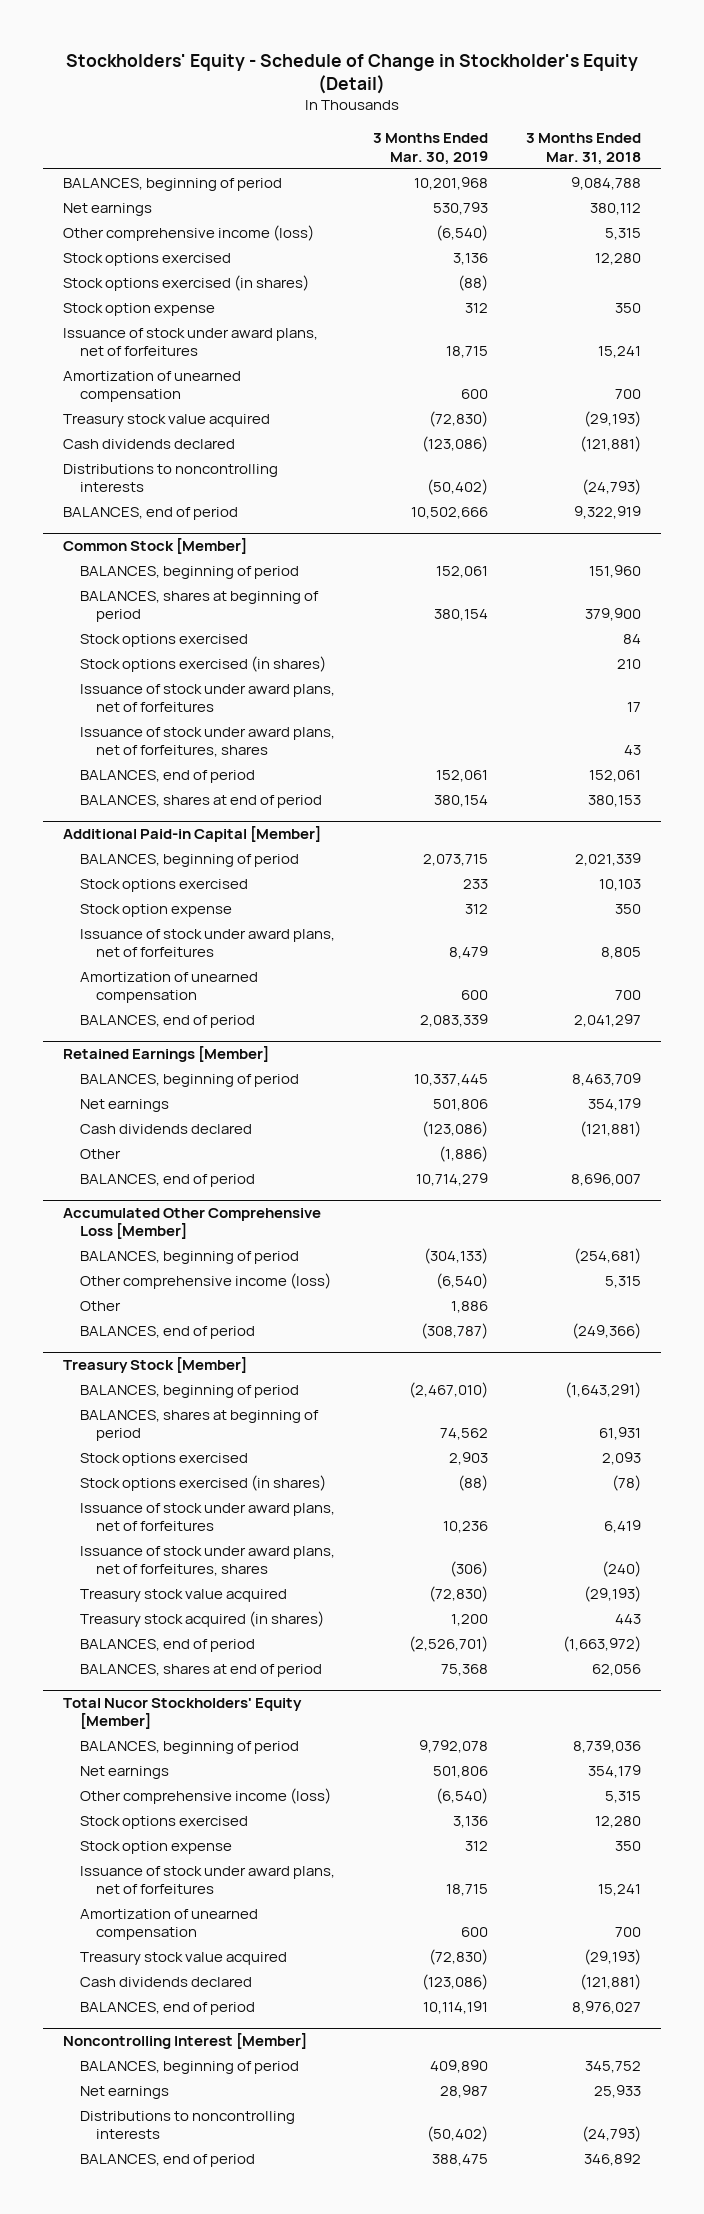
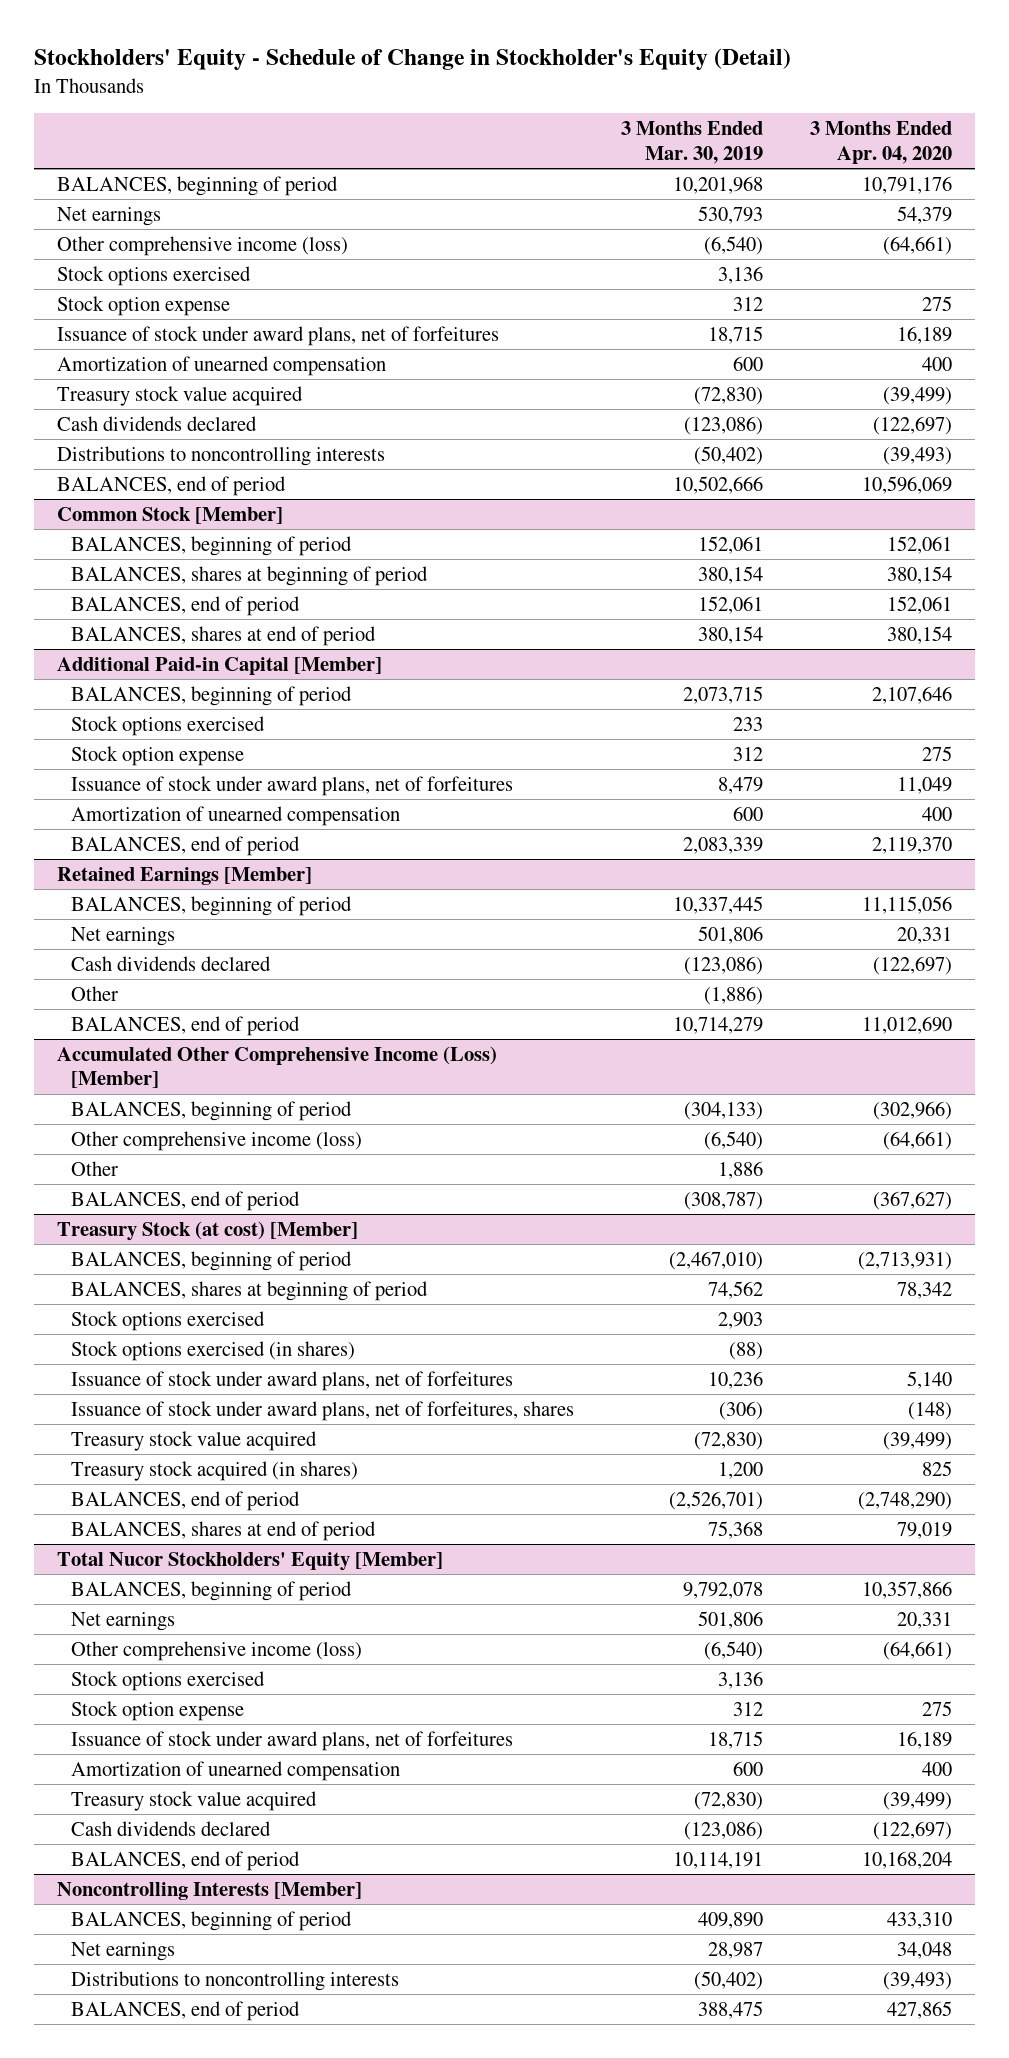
[526,133,642,165] 3 Months Ended Mar. 31, 2018 -> none
none -> [809,121,952,164] 3 Months Ended Apr. 04, 2020
[62,274,309,291] Stock options exercised (in shares) -> none
[79,633,248,647] Stock options exercised -> none
[79,655,326,672] Stock options exercised (in shares) -> none
[79,683,335,713] Issuance of stock under award plans, net of forfeitures -> none
[79,726,335,758] Issuance of stock under award plans, net of forfeitures, shares -> none
[62,1208,321,1240] Accumulated Other Comprehensive Loss [Member] -> [57,1045,498,1089] Accumulated Other Comprehensive Income (Loss) [Member]
[62,1357,247,1374] Treasury Stock [Member] -> [57,1220,359,1241] Treasury Stock (at cost) [Member]
[62,2033,307,2050] Noncontrolling Interest [Member] -> [57,1881,363,1900] Noncontrolling Interests [Member]

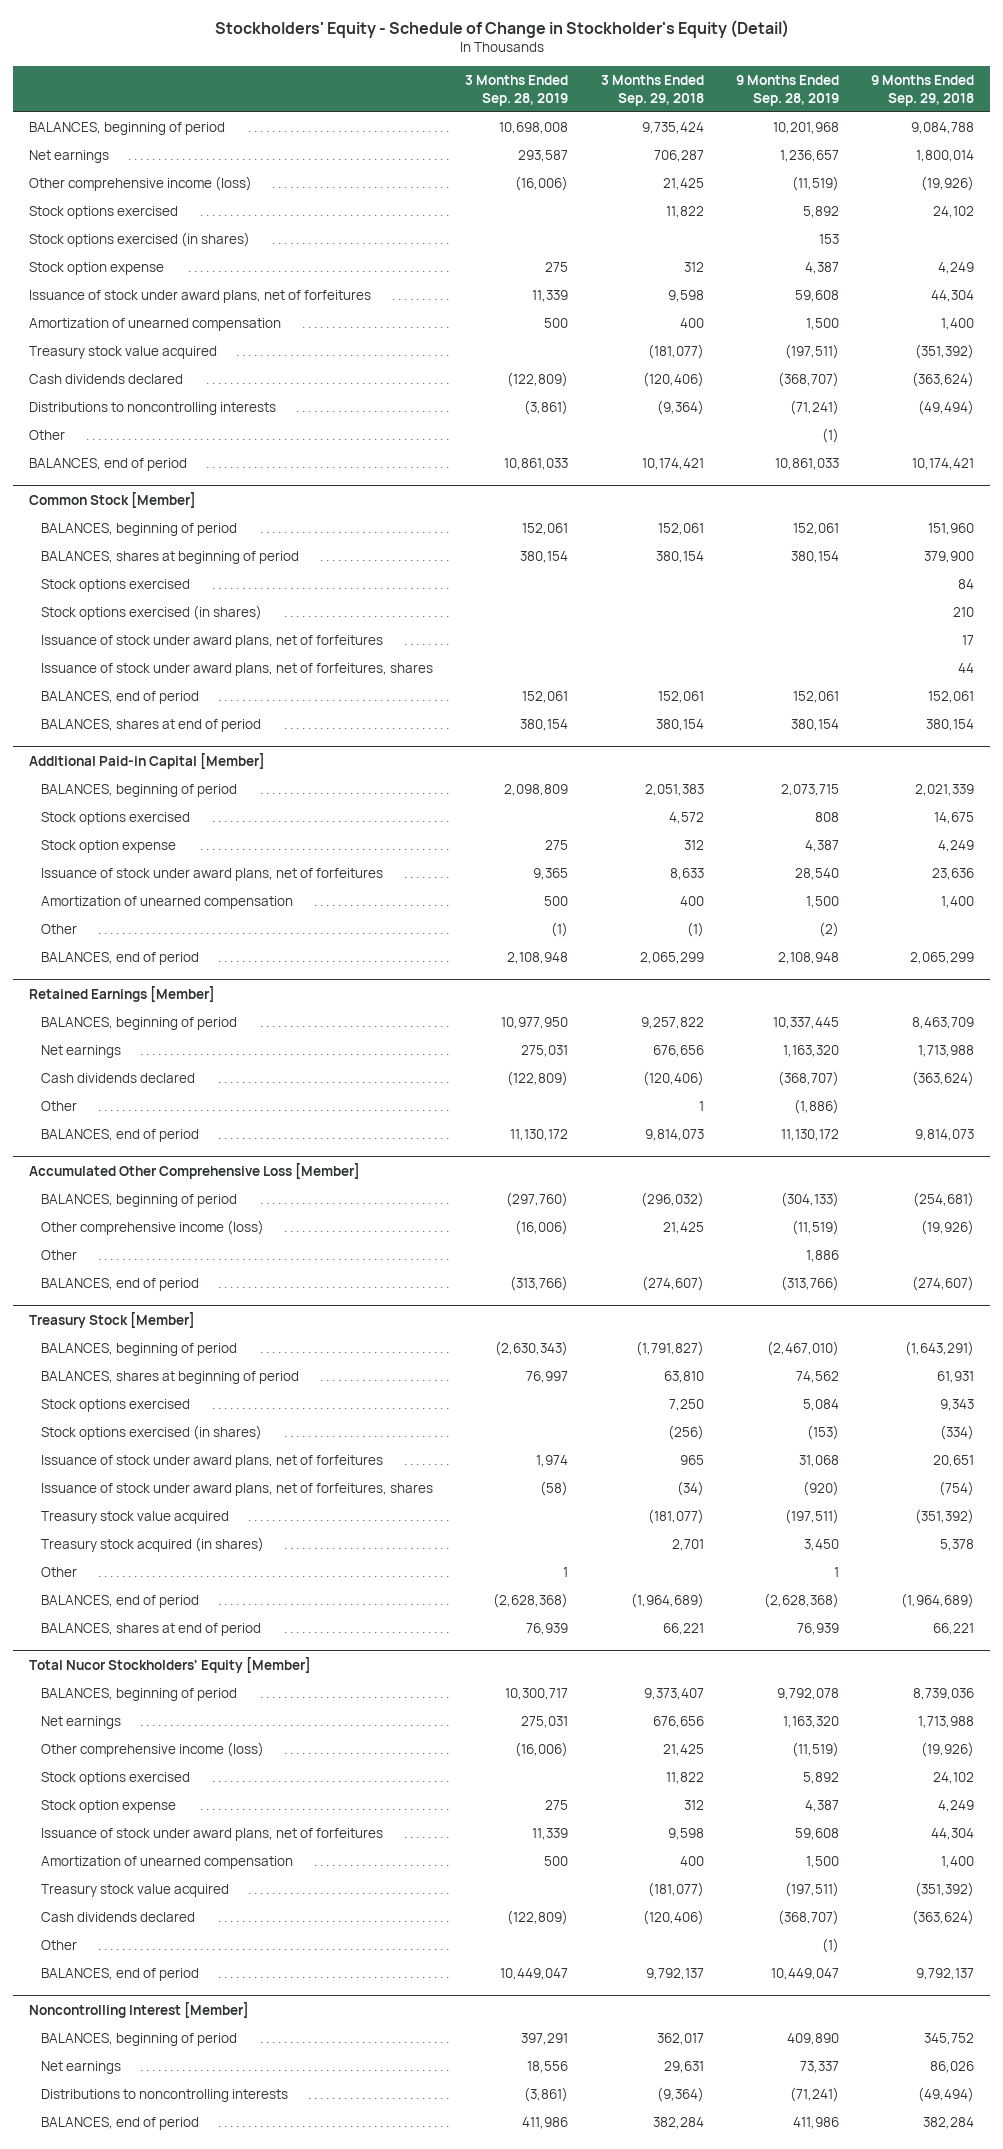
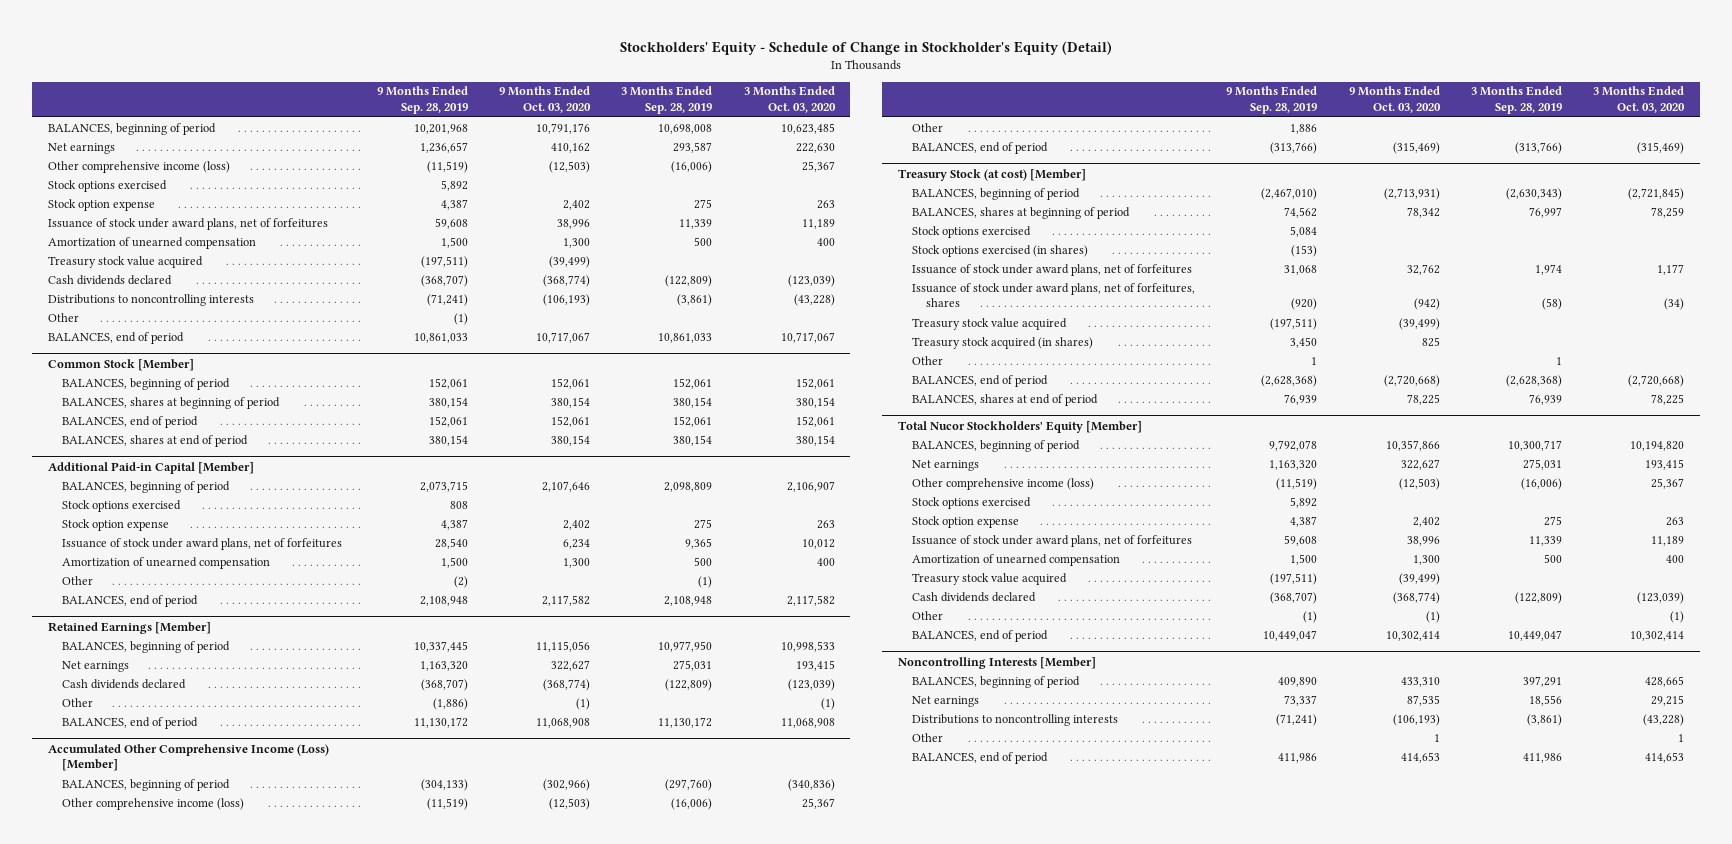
[600,75,704,106] 3 Months Ended Sep. 29, 2018 -> none
[871,75,975,106] 9 Months Ended Sep. 29, 2018 -> none
none -> [499,86,592,114] 9 Months Ended Oct. 03, 2020
none -> [743,86,836,114] 3 Months Ended Oct. 03, 2020
[28,231,250,247] Stock options exercised (in shares) -> none
[41,578,191,592] Stock options exercised -> none
[41,604,263,620] Stock options exercised (in shares) -> none
[41,634,384,648] Issuance of stock under award plans, net of forfeitures -> none
[41,662,434,676] Issuance of stock under award plans, net of forfeitures, shares -> none
[28,1162,360,1179] Accumulated Other Comprehensive Loss [Member] -> [48,743,330,772] Accumulated Other Comprehensive Income (Loss) [Member]
[28,1311,195,1328] Treasury Stock [Member] -> [897,168,1086,181] Treasury Stock (at cost) [Member]
[28,2001,249,2018] Noncontrolling Interest [Member] -> [897,656,1096,669] Noncontrolling Interests [Member]
none -> [911,732,943,742] Other

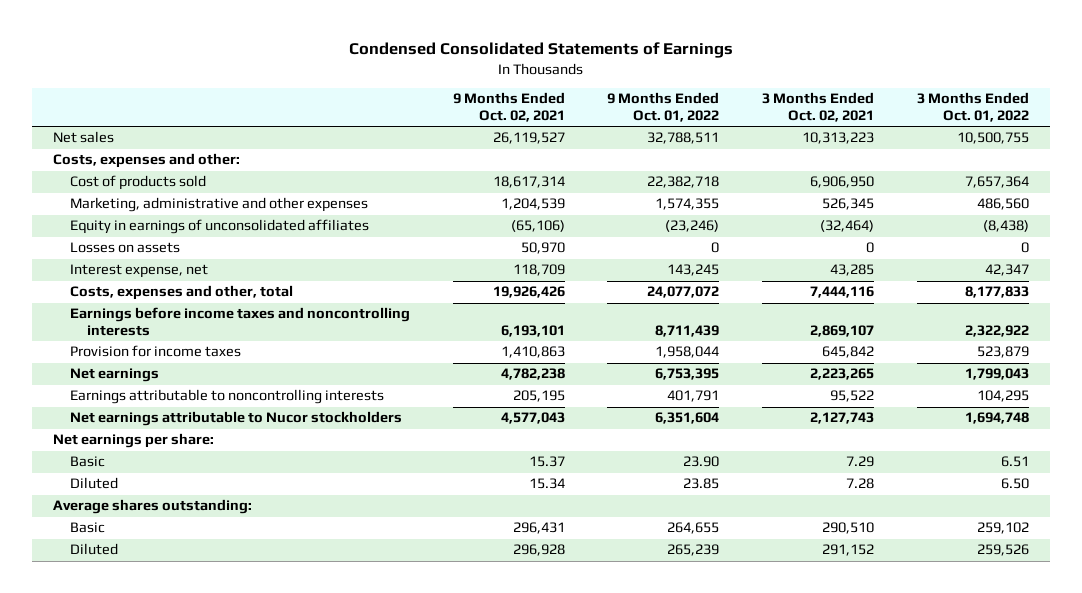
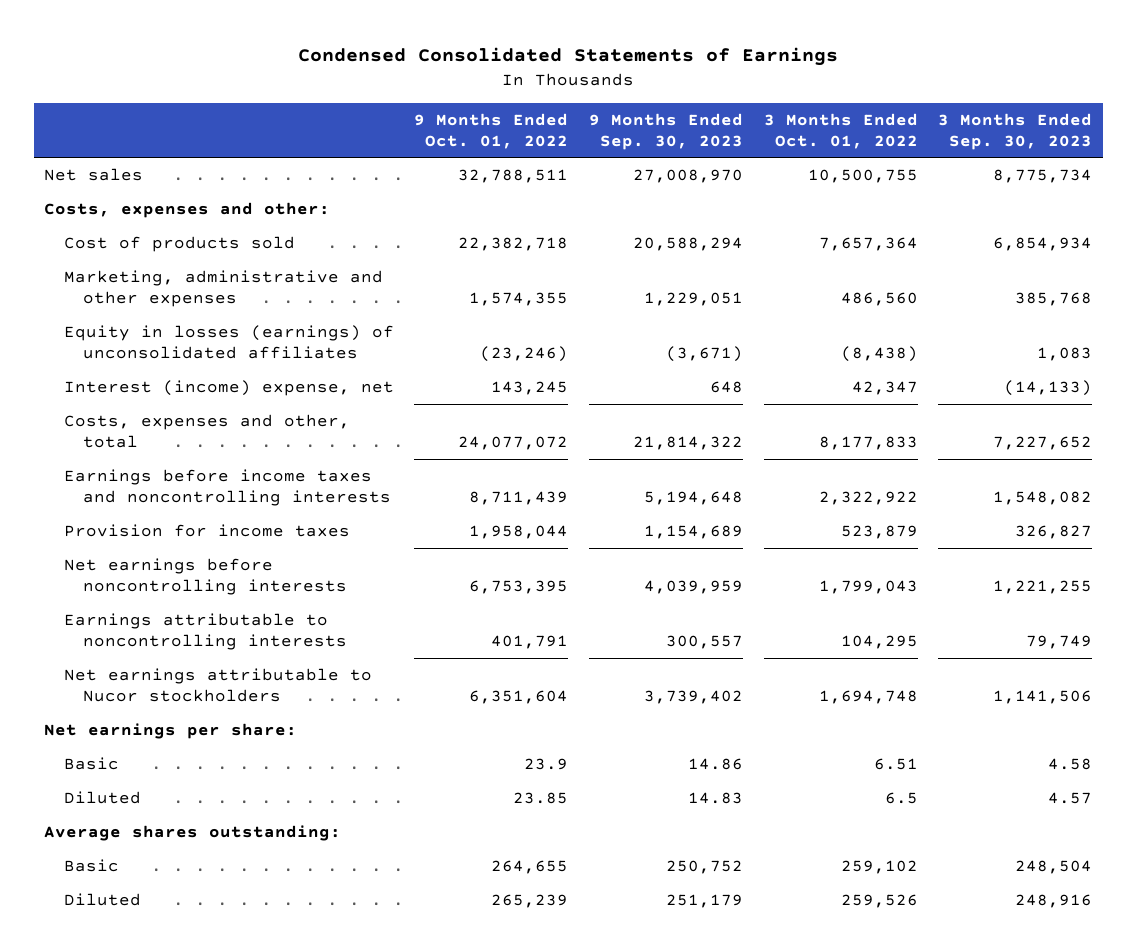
[452,92,565,122] 9 Months Ended Oct. 02, 2021 -> none
[761,92,874,122] 3 Months Ended Oct. 02, 2021 -> none
none -> [588,112,743,150] 9 Months Ended Sep. 30, 2023
none -> [938,112,1093,150] 3 Months Ended Sep. 30, 2023
[70,242,181,254] Losses on assets -> none
[70,219,370,235] Equity in earnings of unconsolidated affiliates -> [63,325,394,359] Equity in losses (earnings) of unconsolidated affiliates
[70,264,209,279] Interest expense, net -> [63,380,394,397] Interest (income) expense, net
[70,368,160,383] Net earnings -> [63,558,347,595] Net earnings before noncontrolling interests
[683,456,720,468] 23.90 -> [524,758,569,771] 23.9
[1000,478,1029,490] 6.50 -> [884,792,918,805] 6.5

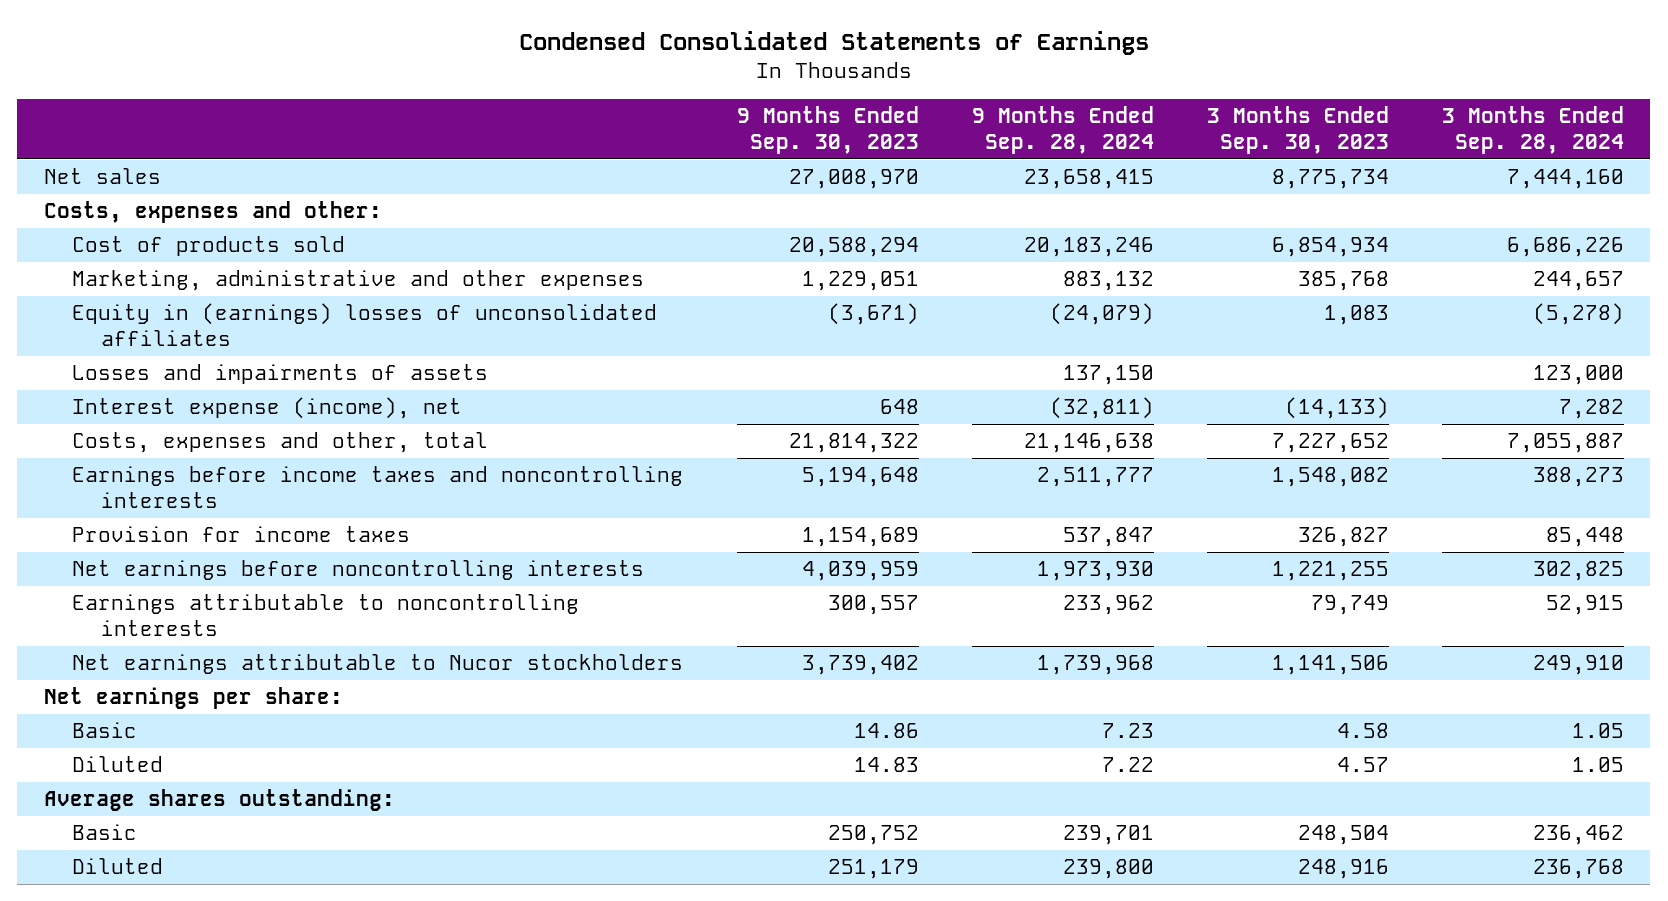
[414,112,569,149] 9 Months Ended Oct. 01, 2022 -> none
[763,112,918,149] 3 Months Ended Oct. 01, 2022 -> none
none -> [971,106,1154,155] 9 Months Ended Sep. 28, 2024
none -> [1441,106,1624,155] 3 Months Ended Sep. 28, 2024
[63,325,394,359] Equity in losses (earnings) of unconsolidated affiliates -> [72,303,658,347] Equity in (earnings) losses of unconsolidated affiliates
none -> [72,364,489,385] Losses and impairments of assets
[63,380,394,397] Interest (income) expense, net -> [72,397,463,420] Interest expense (income), net

